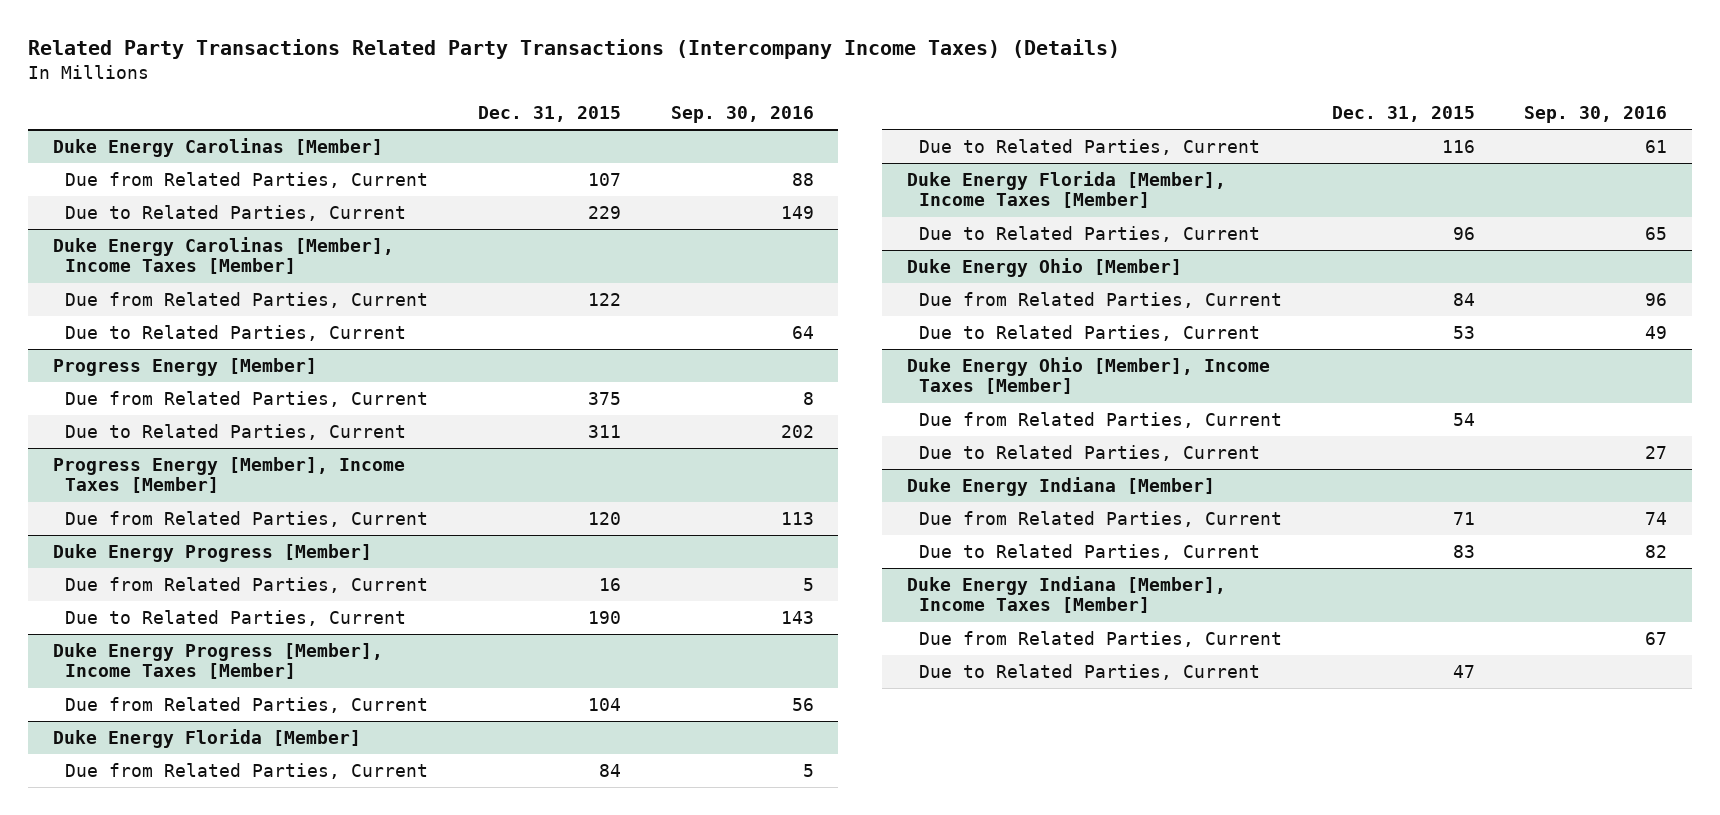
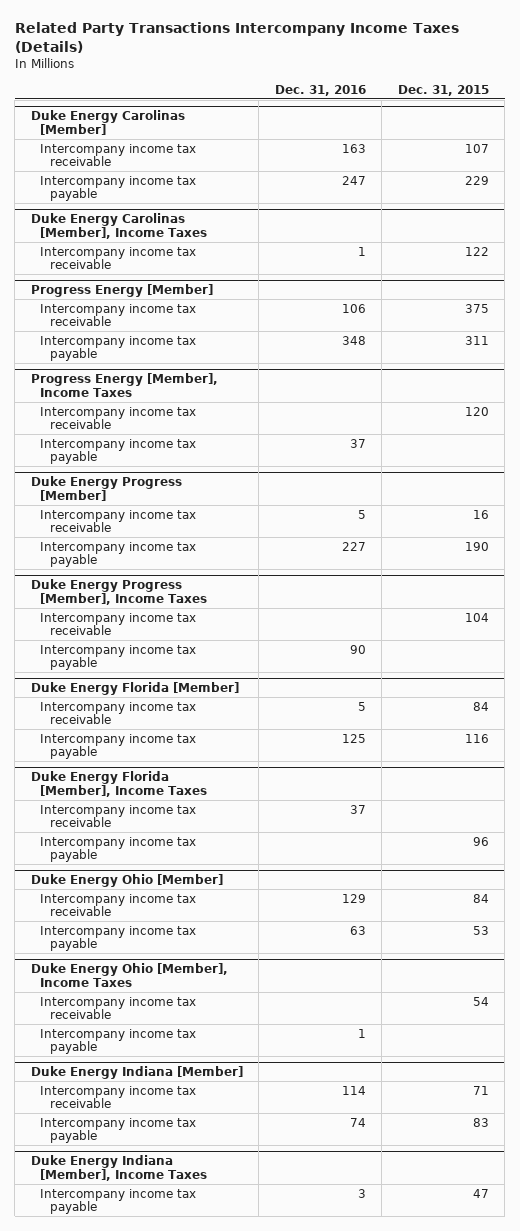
[28,39,1121,60] Related Party Transactions Related Party Transactions (Intercompany Income Taxes) (Details) -> [14,22,459,54] Related Party Transactions Intercompany Income Taxes (Details)
[670,105,814,123] Sep. 30, 2016 -> none
none -> [274,85,366,97] Dec. 31, 2016
[65,325,407,342] Due to Related Parties, Current -> none
[65,172,429,189] Due from Related Parties, Current -> [40,143,197,167] Intercompany income tax receivable
[65,205,407,222] Due to Related Parties, Current -> [40,175,197,202] Intercompany income tax payable
[53,237,395,275] Duke Energy Carolinas [Member], Income Taxes [Member] -> [30,213,208,240] Duke Energy Carolinas [Member], Income Taxes
[65,292,429,309] Due from Related Parties, Current -> [40,246,197,270] Intercompany income tax receivable
[65,391,429,408] Due from Related Parties, Current -> [40,303,197,327] Intercompany income tax receivable
[65,424,407,441] Due to Related Parties, Current -> [40,335,197,362] Intercompany income tax payable
[53,457,406,494] Progress Energy [Member], Income Taxes [Member] -> [30,373,218,398] Progress Energy [Member], Income Taxes
[65,511,429,528] Due from Related Parties, Current -> [40,406,197,430] Intercompany income tax receivable
none -> [40,438,197,465] Intercompany income tax payable
[65,577,429,594] Due from Related Parties, Current -> [40,509,197,533] Intercompany income tax receivable
[65,610,407,627] Due to Related Parties, Current -> [40,541,197,568] Intercompany income tax payable
[53,643,384,680] Duke Energy Progress [Member], Income Taxes [Member] -> [30,579,208,606] Duke Energy Progress [Member], Income Taxes
[65,697,429,714] Due from Related Parties, Current -> [40,612,197,636] Intercompany income tax receivable
none -> [40,644,197,671] Intercompany income tax payable
[65,763,429,780] Due from Related Parties, Current -> [40,701,197,725] Intercompany income tax receivable
[919,139,1261,156] Due to Related Parties, Current -> [40,733,197,760] Intercompany income tax payable
[906,171,1226,209] Duke Energy Florida [Member], Income Taxes [Member] -> [30,771,208,798] Duke Energy Florida [Member], Income Taxes
none -> [40,804,197,828] Intercompany income tax receivable
[919,226,1261,243] Due to Related Parties, Current -> [40,836,197,863] Intercompany income tax payable
[919,292,1283,309] Due from Related Parties, Current -> [40,893,197,917] Intercompany income tax receivable
[919,325,1261,342] Due to Related Parties, Current -> [40,925,197,952] Intercompany income tax payable
[906,357,1270,395] Duke Energy Ohio [Member], Income Taxes [Member] -> [30,963,228,988] Duke Energy Ohio [Member], Income Taxes
[919,412,1283,429] Due from Related Parties, Current -> [40,996,197,1020] Intercompany income tax receivable
[919,445,1261,462] Due to Related Parties, Current -> [40,1028,197,1055] Intercompany income tax payable
[919,631,1283,648] Due from Related Parties, Current -> none
[919,511,1283,528] Due from Related Parties, Current -> [40,1085,197,1109] Intercompany income tax receivable
[919,544,1261,561] Due to Related Parties, Current -> [40,1117,197,1144] Intercompany income tax payable
[906,576,1226,614] Duke Energy Indiana [Member], Income Taxes [Member] -> [30,1155,208,1182] Duke Energy Indiana [Member], Income Taxes
[919,664,1261,681] Due to Related Parties, Current -> [40,1188,197,1215] Intercompany income tax payable

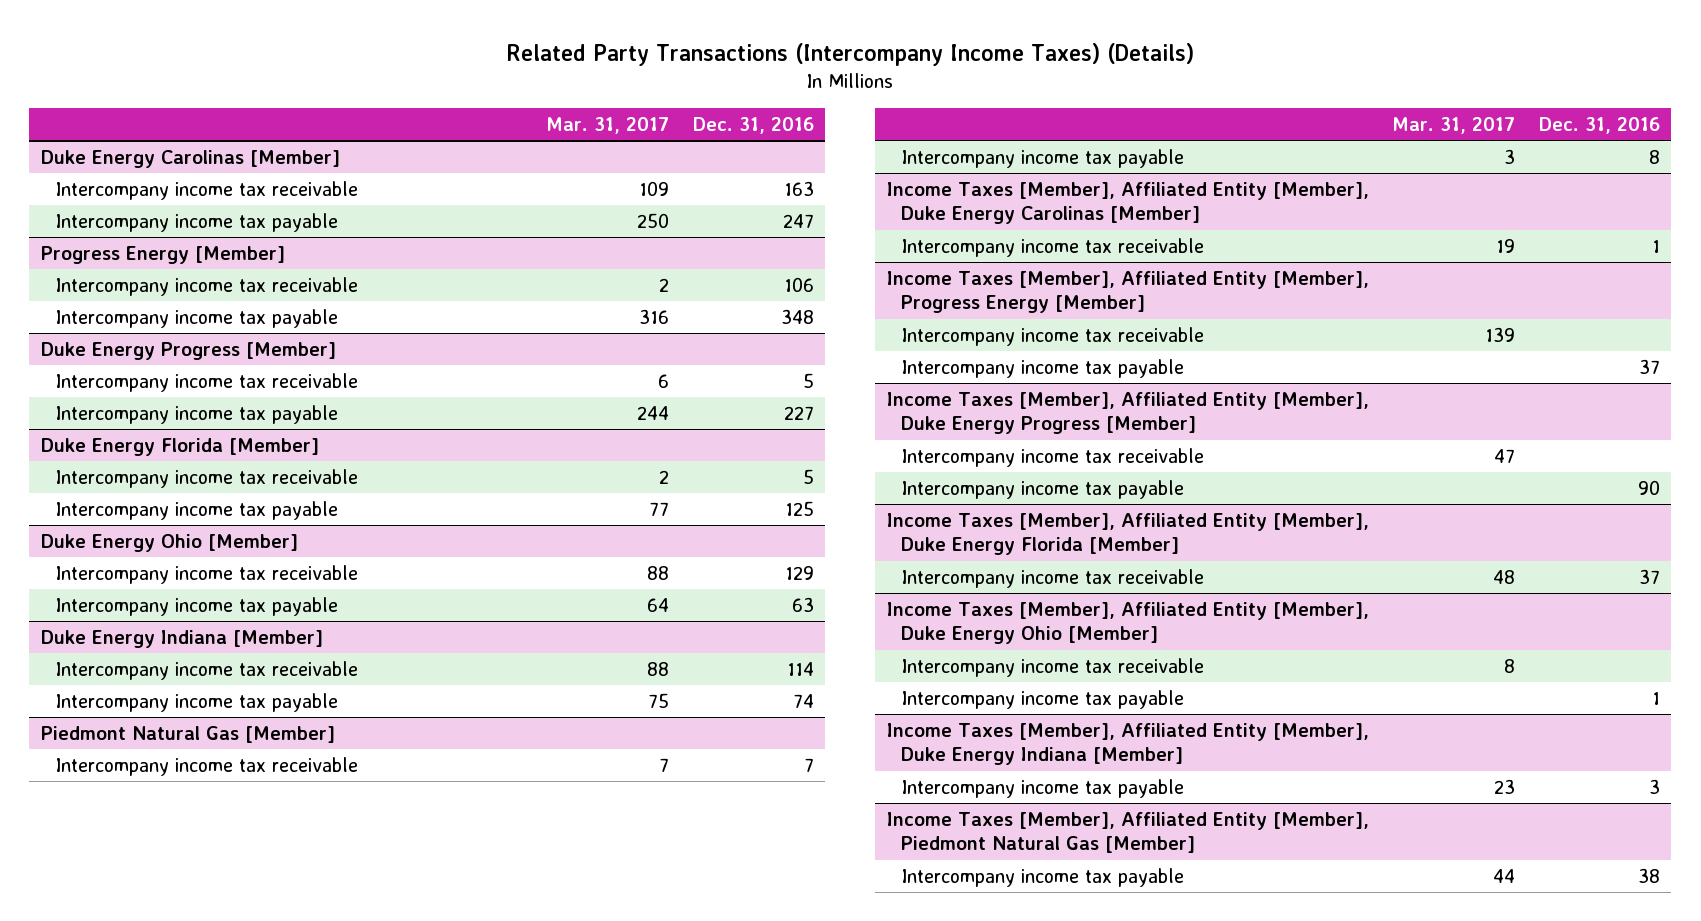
[14,22,459,54] Related Party Transactions Intercompany Income Taxes (Details) -> [506,42,1195,66] Related Party Transactions (Intercompany Income Taxes) (Details)
[397,85,489,97] Dec. 31, 2015 -> none
none -> [546,116,670,134] Mar. 31, 2017
[30,213,208,240] Duke Energy Carolinas [Member], Income Taxes -> none
[40,246,197,270] Intercompany income tax receivable -> none
[30,373,218,398] Progress Energy [Member], Income Taxes -> none
[40,406,197,430] Intercompany income tax receivable -> none
[40,438,197,465] Intercompany income tax payable -> none
[30,579,208,606] Duke Energy Progress [Member], Income Taxes -> none
[40,612,197,636] Intercompany income tax receivable -> none
[40,644,197,671] Intercompany income tax payable -> none
[30,771,208,798] Duke Energy Florida [Member], Income Taxes -> none
[40,804,197,828] Intercompany income tax receivable -> none
[40,836,197,863] Intercompany income tax payable -> none
[30,963,228,988] Duke Energy Ohio [Member], Income Taxes -> none
[40,996,197,1020] Intercompany income tax receivable -> none
[40,1028,197,1055] Intercompany income tax payable -> none
none -> [41,726,336,744] Piedmont Natural Gas [Member]
none -> [55,757,359,777] Intercompany income tax receivable
none -> [901,149,1185,169] Intercompany income tax payable
none -> [887,182,1370,225] Income Taxes [Member], Affiliated Entity [Member], Duke Energy Carolinas [Member]
none -> [901,238,1205,258] Intercompany income tax receivable
none -> [887,271,1370,314] Income Taxes [Member], Affiliated Entity [Member], Progress Energy [Member]
none -> [901,327,1205,347] Intercompany income tax receivable
none -> [901,359,1185,379] Intercompany income tax payable
none -> [887,392,1370,435] Income Taxes [Member], Affiliated Entity [Member], Duke Energy Progress [Member]
none -> [901,448,1205,468] Intercompany income tax receivable
none -> [901,480,1185,500] Intercompany income tax payable
none -> [887,513,1370,556] Income Taxes [Member], Affiliated Entity [Member], Duke Energy Florida [Member]
none -> [901,569,1205,589] Intercompany income tax receivable
none -> [887,602,1370,645] Income Taxes [Member], Affiliated Entity [Member], Duke Energy Ohio [Member]
none -> [901,658,1205,678] Intercompany income tax receivable
none -> [901,690,1185,710] Intercompany income tax payable
[30,1155,208,1182] Duke Energy Indiana [Member], Income Taxes -> [887,723,1370,766] Income Taxes [Member], Affiliated Entity [Member], Duke Energy Indiana [Member]
none -> [887,812,1370,854] Income Taxes [Member], Affiliated Entity [Member], Piedmont Natural Gas [Member]
none -> [901,868,1185,888] Intercompany income tax payable

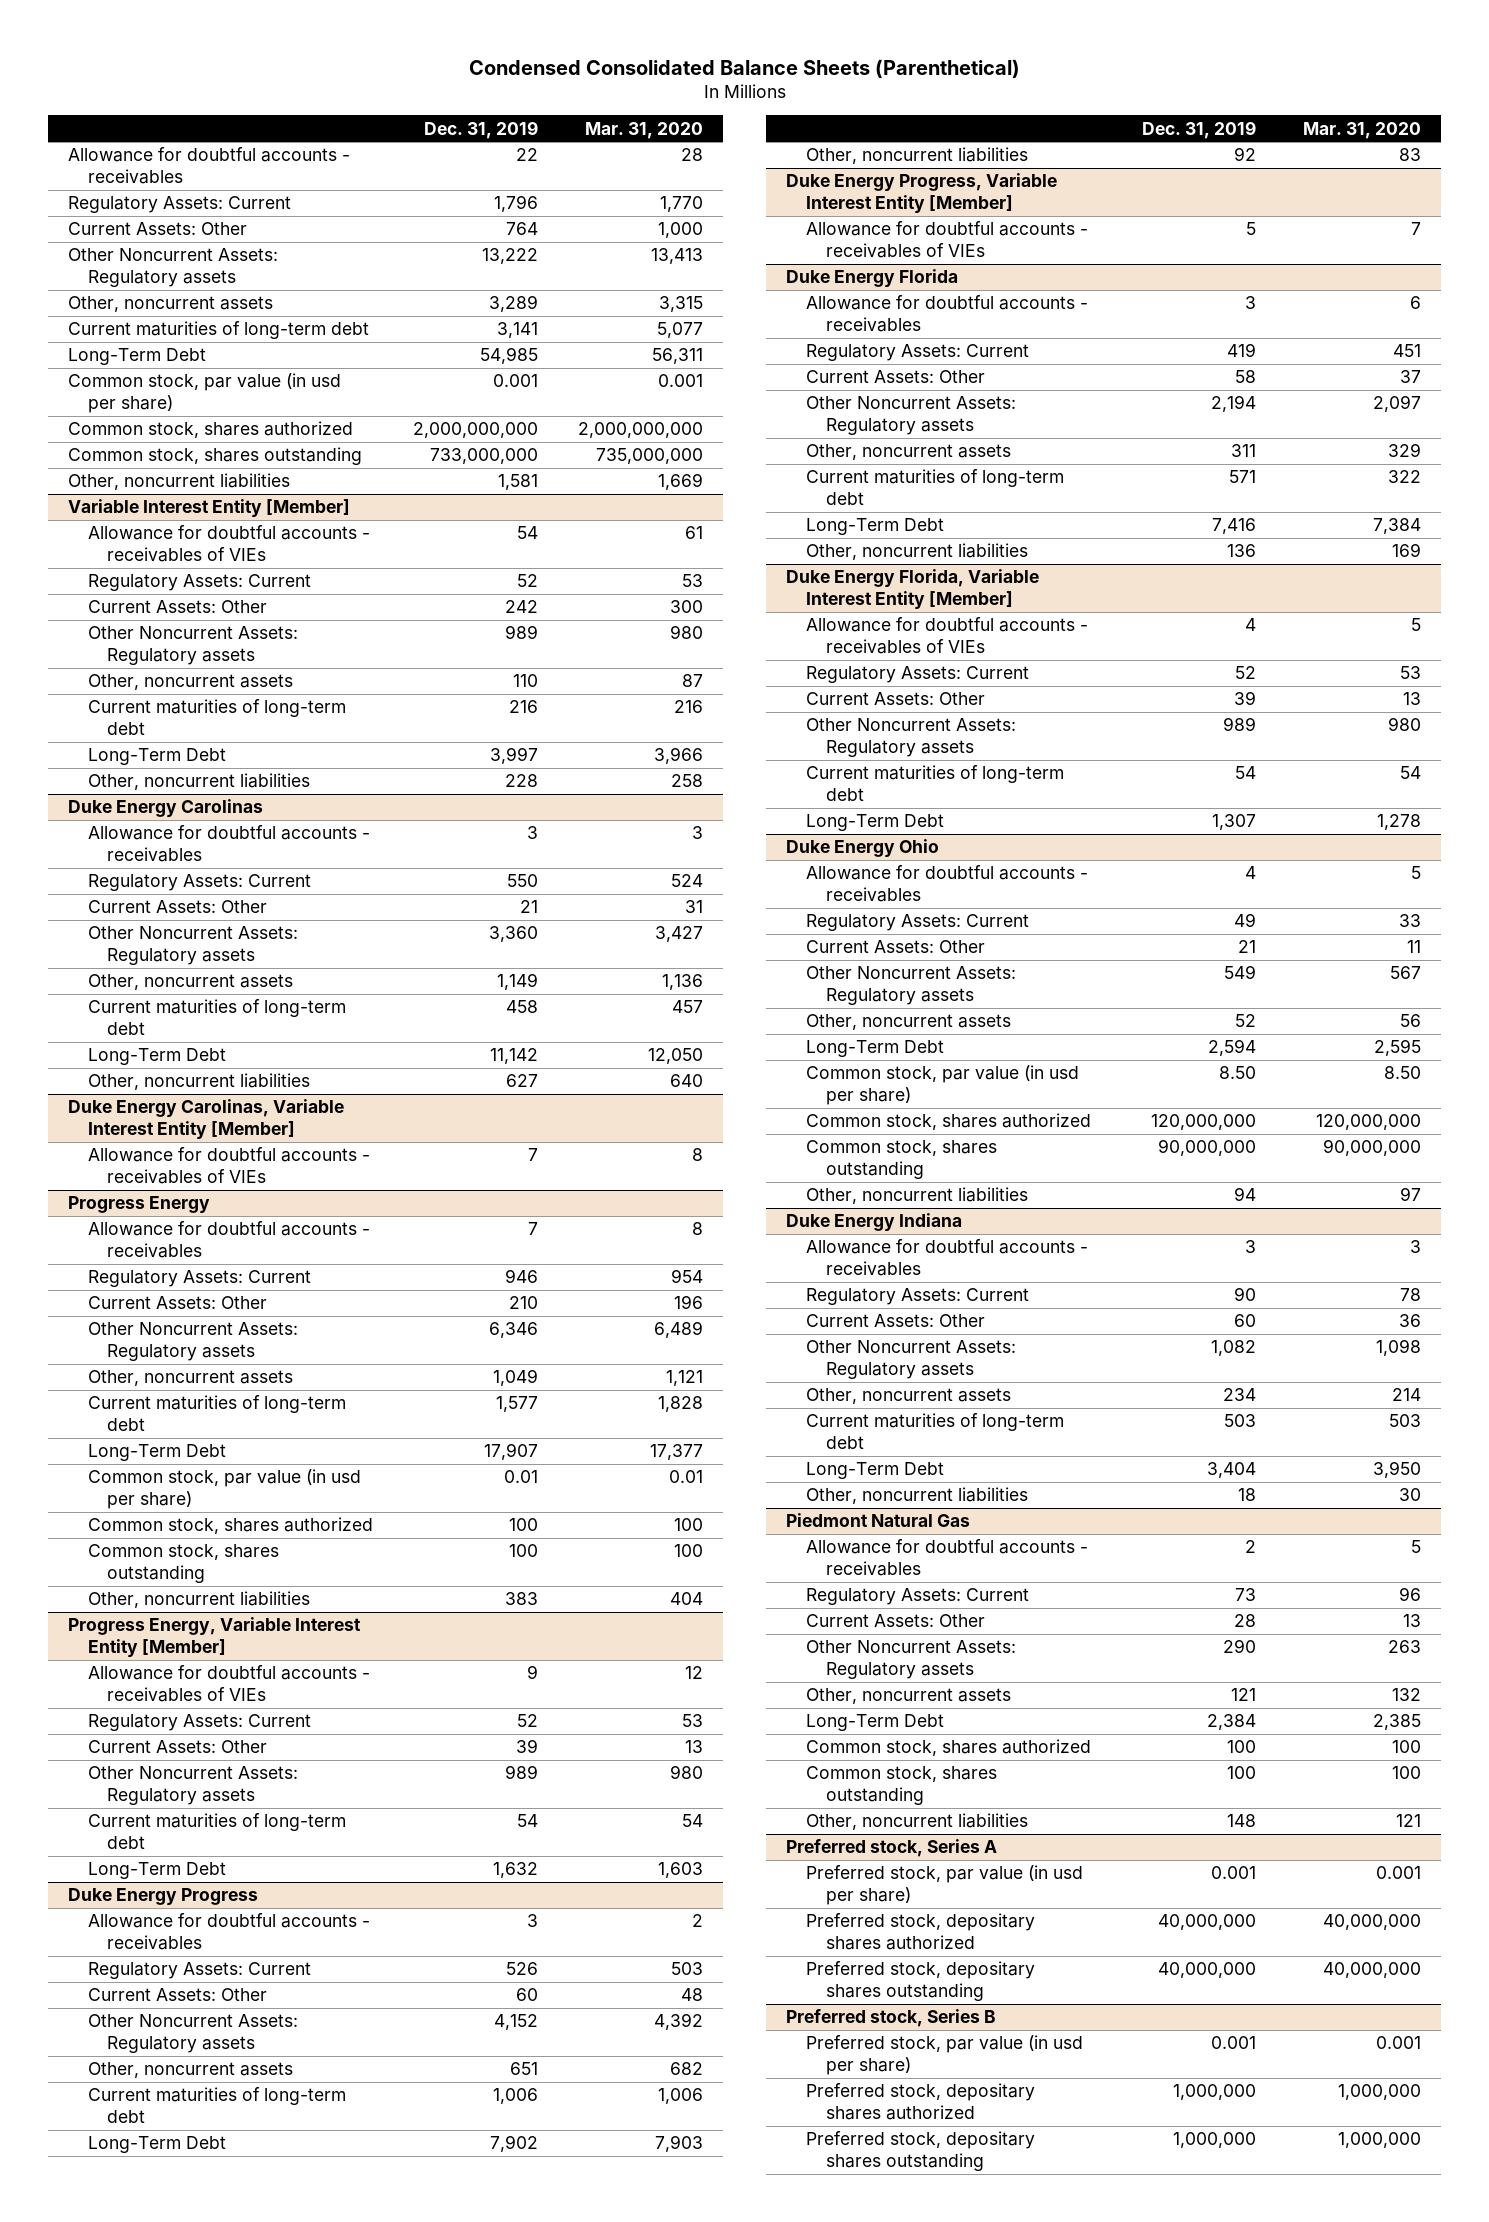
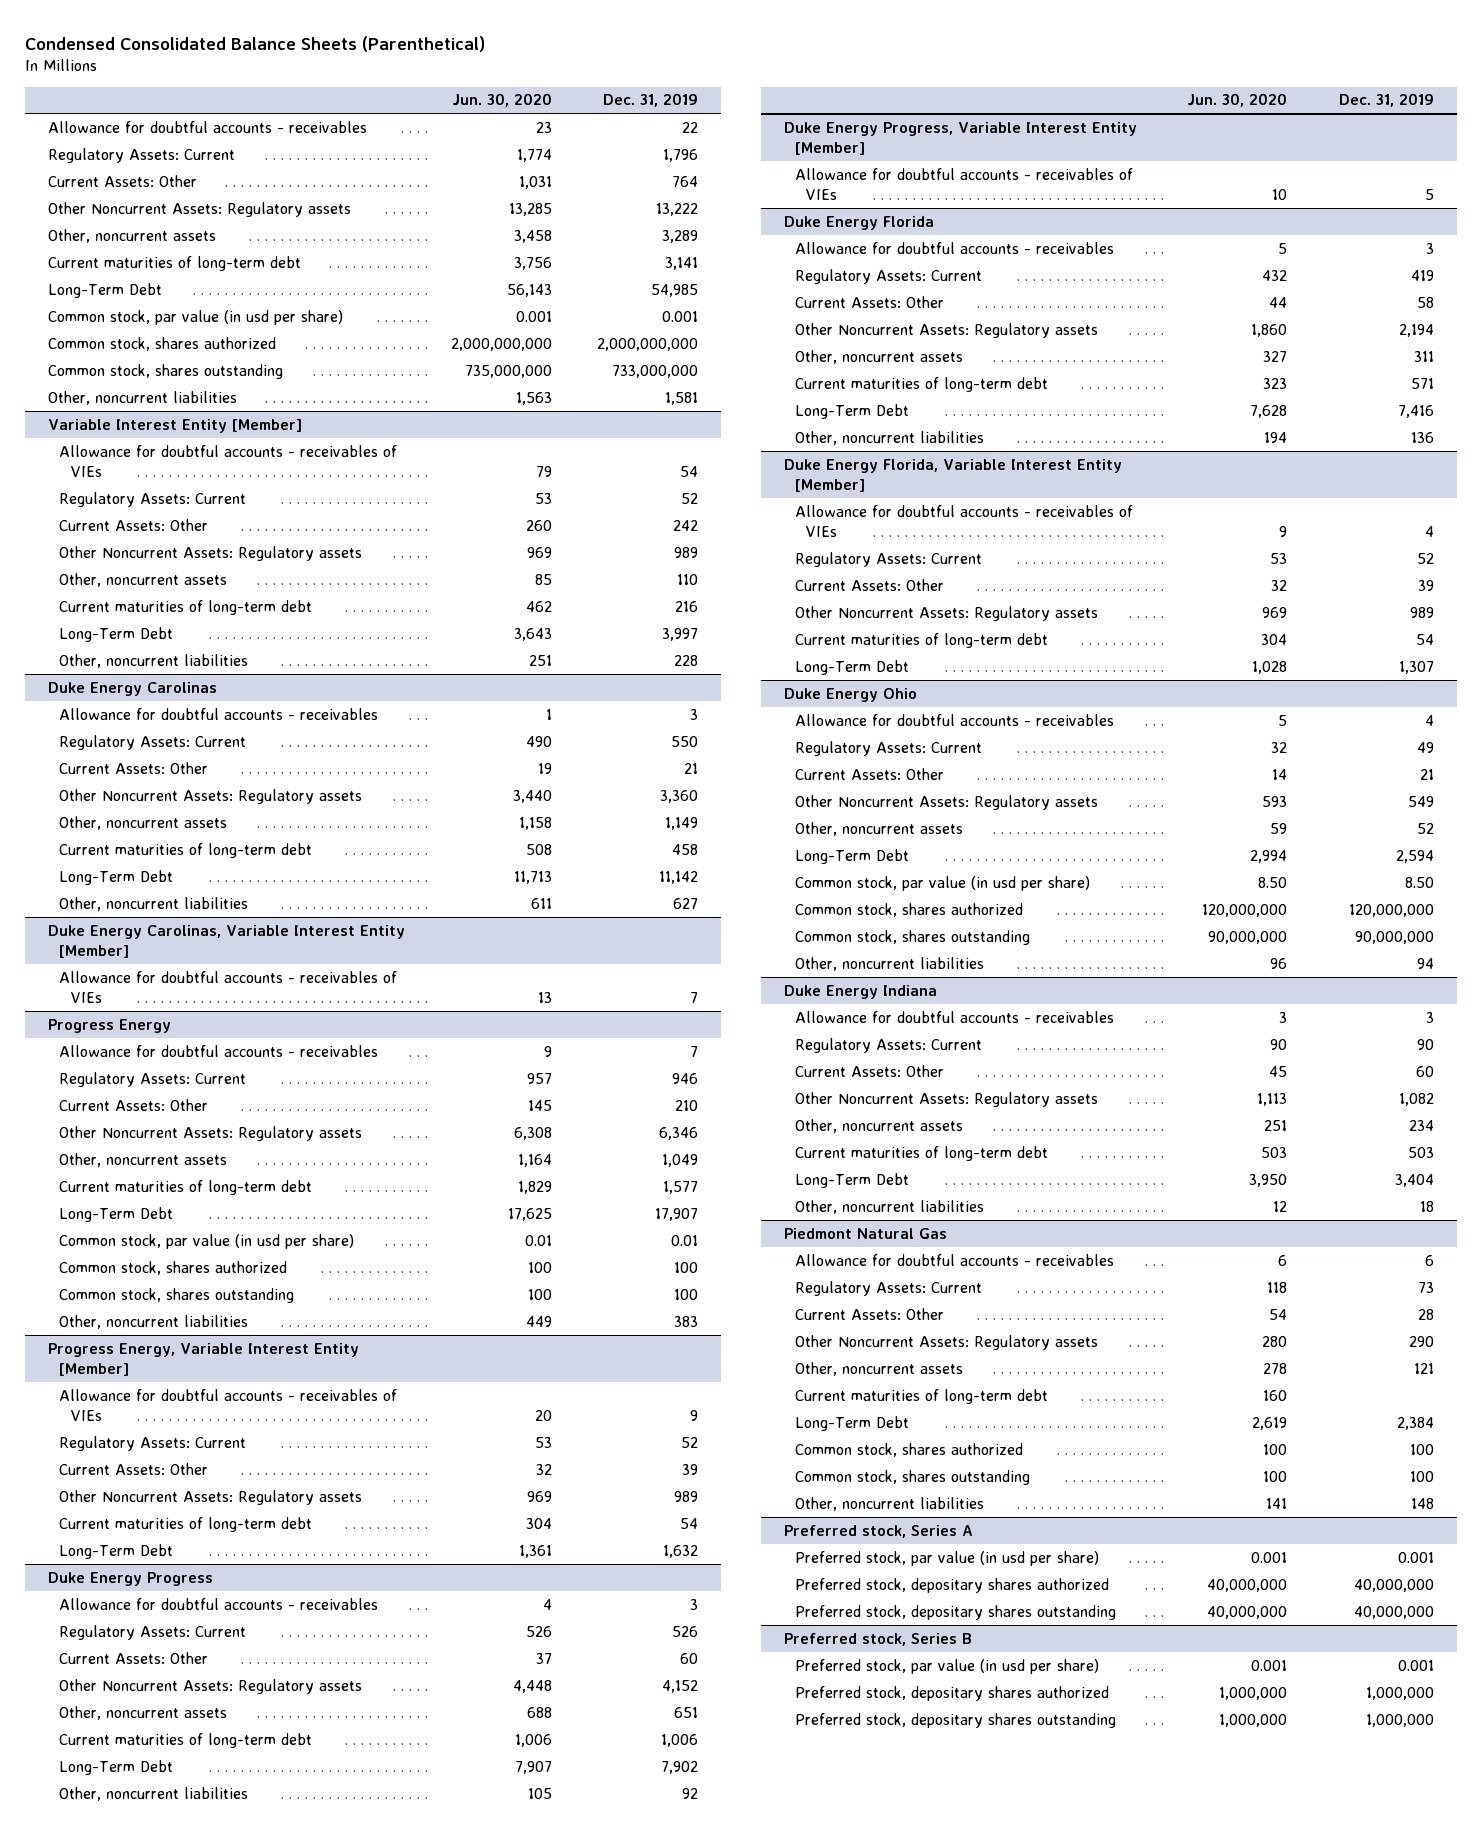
[584,121,703,139] Mar. 31, 2020 -> none
none -> [451,93,552,108] Jun. 30, 2020
[1245,1540,1257,1554] 2 -> [1425,1254,1435,1266] 6
none -> [795,1388,1049,1404] Current maturities of long-term debt

